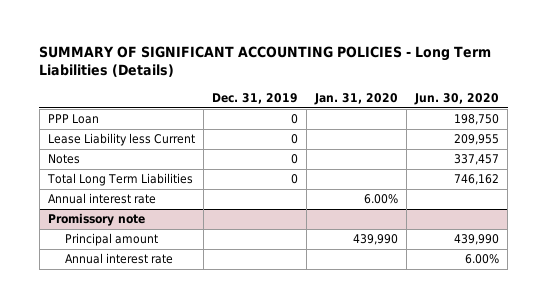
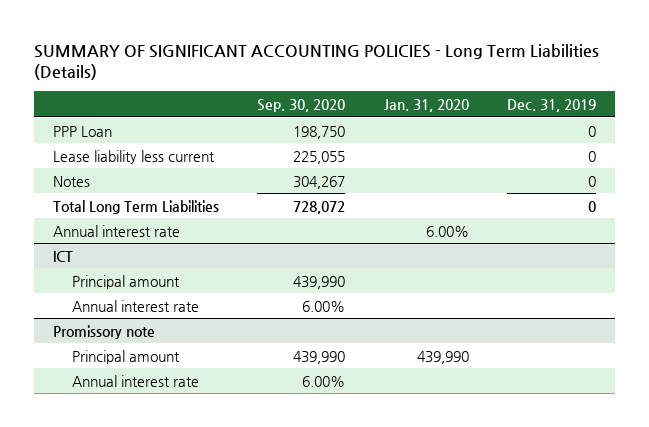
[413,92,499,105] Jun. 30, 2020 -> none
none -> [257,98,346,112] Sep. 30, 2020
[47,133,195,147] Lease Liability less Current -> [53,149,216,164] Lease liability less current
none -> [53,250,74,262] ICT
none -> [71,274,180,289] Principal amount
none -> [71,299,199,312] Annual interest rate

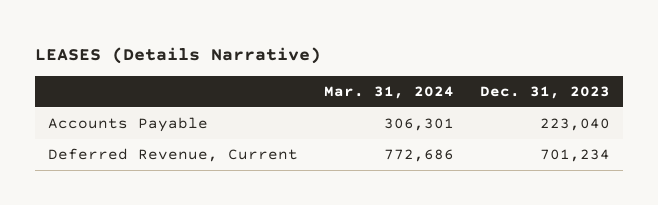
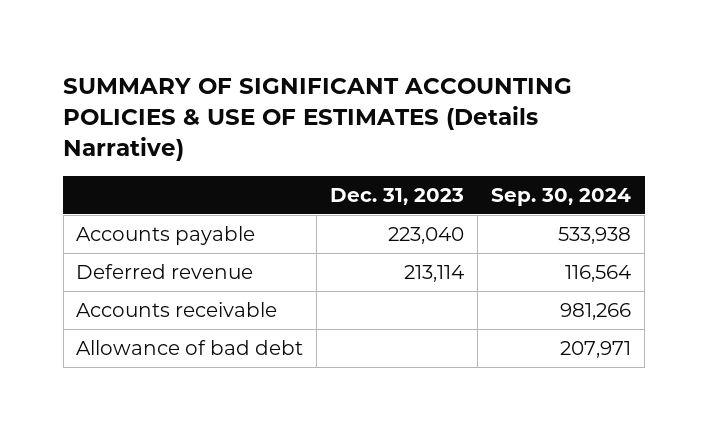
[35,47,322,65] LEASES (Details Narrative) -> [63,78,573,162] SUMMARY OF SIGNIFICANT ACCOUNTING POLICIES & USE OF ESTIMATES (Details Narrative)
[324,86,455,100] Mar. 31, 2024 -> none
none -> [491,188,632,207] Sep. 30, 2024
[48,117,209,133] Accounts Payable -> [76,225,256,245] Accounts payable
[48,148,299,163] Deferred Revenue, Current -> [76,263,254,279] Deferred revenue
[540,149,611,163] 701,234 -> [404,264,465,282] 213,114
none -> [76,301,278,317] Accounts receivable
none -> [76,339,304,355] Allowance of bad debt

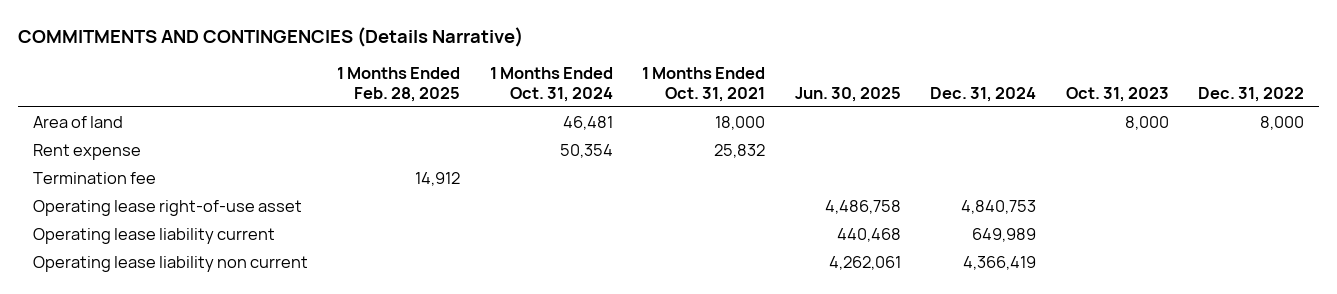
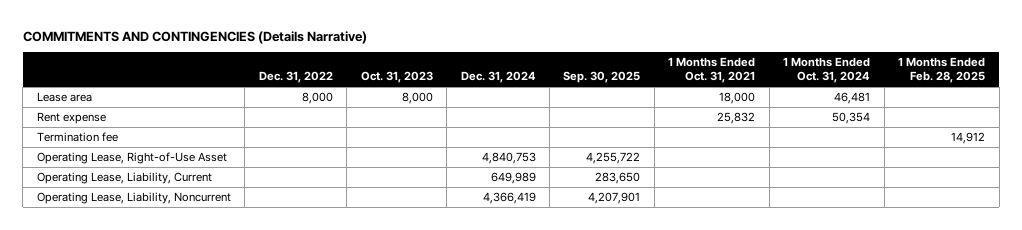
[794,86,901,102] Jun. 30, 2025 -> none
none -> [563,71,641,84] Sep. 30, 2025
[32,115,123,128] Area of land -> [36,92,92,103] Lease area
[32,199,302,216] Operating lease right-of-use asset -> [36,152,227,165] Operating Lease, Right-of-Use Asset
[32,227,275,244] Operating lease liability current -> [36,172,212,185] Operating Lease, Liability, Current
[32,255,308,272] Operating lease liability non current -> [36,192,231,205] Operating Lease, Liability, Noncurrent

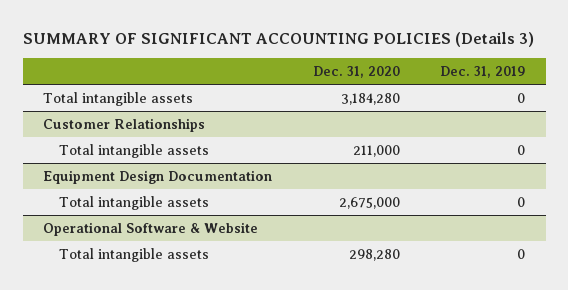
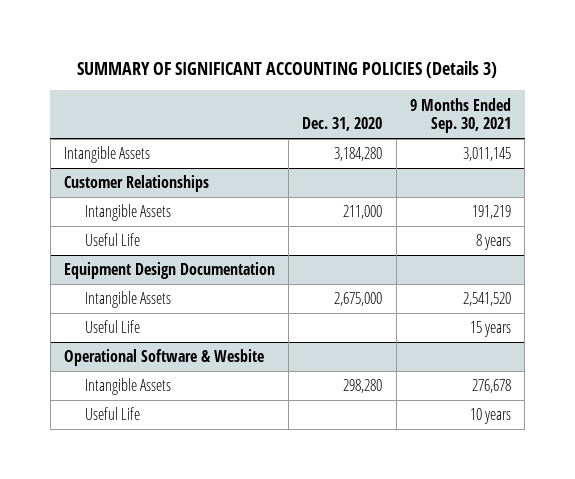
[440,66,526,79] Dec. 31, 2019 -> none
none -> [409,97,511,134] 9 Months Ended Sep. 30, 2021
[43,91,194,106] Total intangible assets -> [63,146,150,164] Intangible Assets
[58,143,209,158] Total intangible assets -> [85,204,172,222] Intangible Assets
none -> [85,233,141,247] Useful Life
[58,195,209,210] Total intangible assets -> [85,291,172,309] Intangible Assets
none -> [85,320,141,334] Useful Life
[43,221,259,236] Operational Software & Website -> [63,349,264,367] Operational Software & Wesbite
[58,247,209,262] Total intangible assets -> [85,378,172,396] Intangible Assets
none -> [85,407,141,421] Useful Life

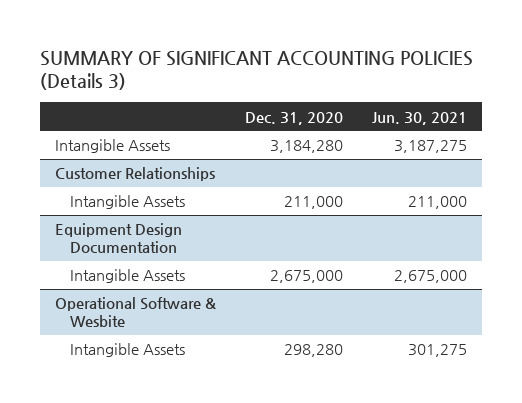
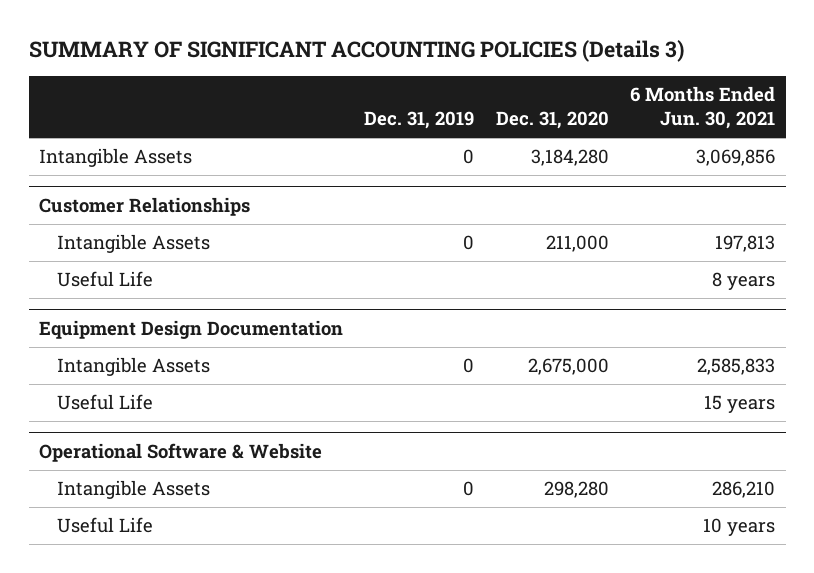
[372,111,468,125] Jun. 30, 2021 -> none
none -> [364,111,475,130] Dec. 31, 2019
none -> [629,86,775,130] 6 Months Ended Jun. 30, 2021
none -> [57,271,154,288] Useful Life
none -> [57,394,154,411] Useful Life
[55,297,217,328] Operational Software & Wesbite -> [39,443,323,463] Operational Software & Website
none -> [57,517,154,534] Useful Life

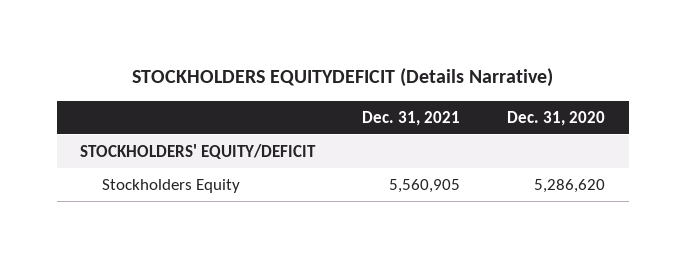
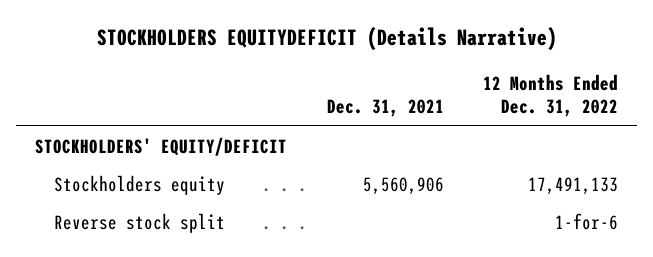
[507,110,606,126] Dec. 31, 2020 -> none
none -> [482,73,618,118] 12 Months Ended Dec. 31, 2022
[101,179,240,194] Stockholders Equity -> [54,174,226,195] Stockholders equity
[389,179,461,194] 5,560,905 -> [362,176,444,195] 5,560,906
none -> [54,212,226,233] Reverse stock split

